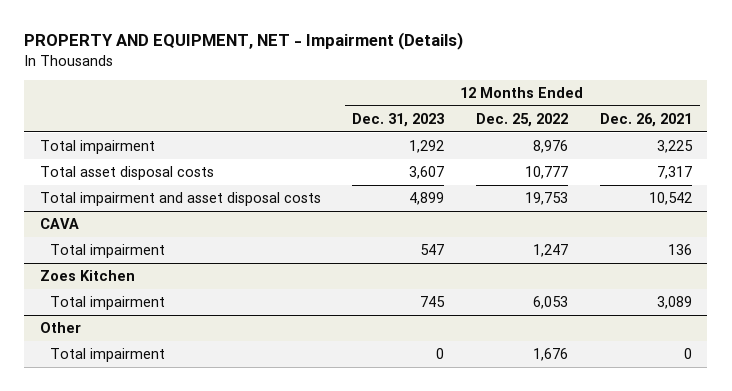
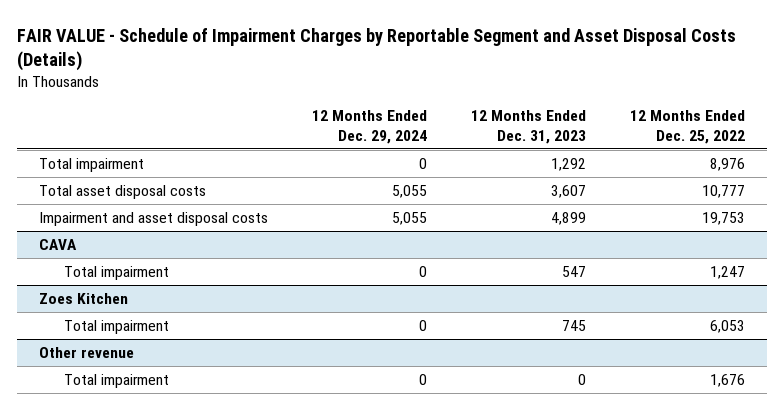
[24,32,464,51] PROPERTY AND EQUIPMENT, NET - Impairment (Details) -> [17,27,737,71] FAIR VALUE - Schedule of Impairment Charges by Reportable Segment and Asset Disposal Costs (Details)
[599,112,692,127] Dec. 26, 2021 -> none
none -> [312,110,428,145] 12 Months Ended Dec. 29, 2024
[39,192,321,207] Total impairment and asset disposal costs -> [39,211,269,226] Impairment and asset disposal costs
[39,322,81,334] Other -> [39,346,135,358] Other revenue

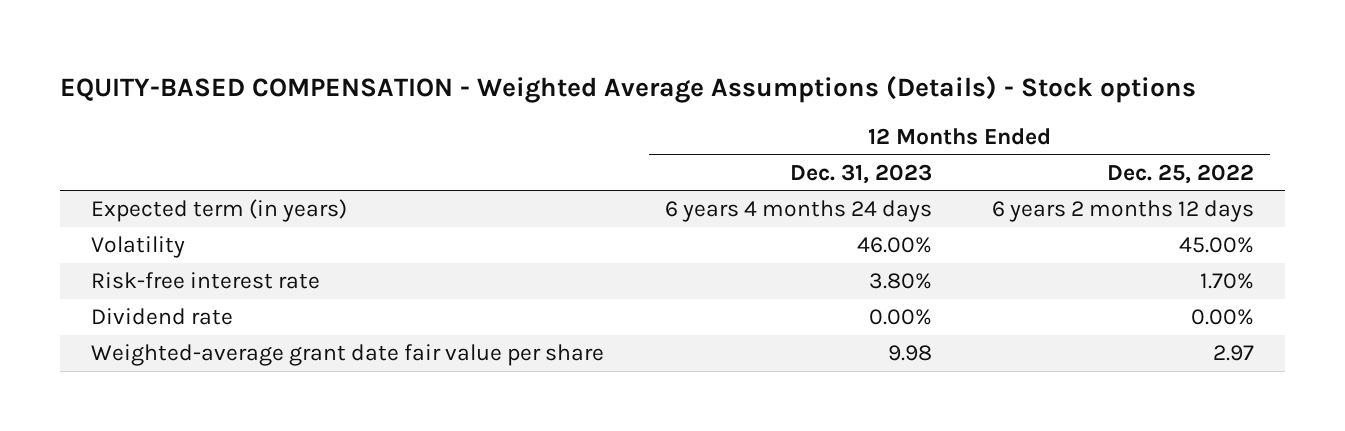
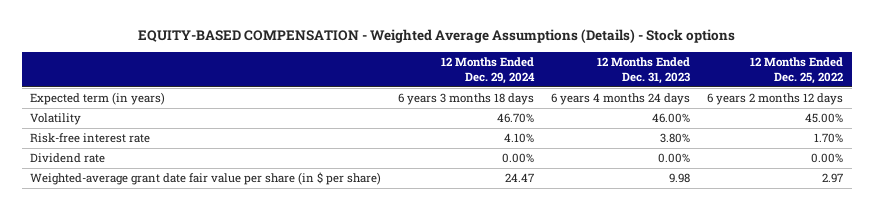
none -> [441,57,536,84] 12 Months Ended Dec. 29, 2024
[90,344,604,367] Weighted-average grant date fair value per share -> [30,172,382,186] Weighted-average grant date fair value per share (in $ per share)

